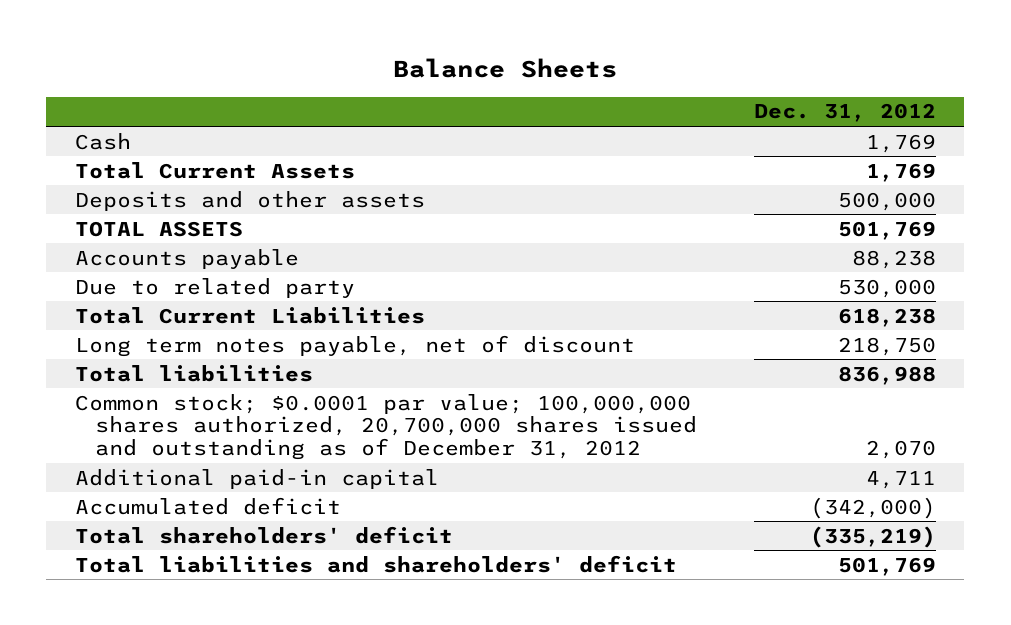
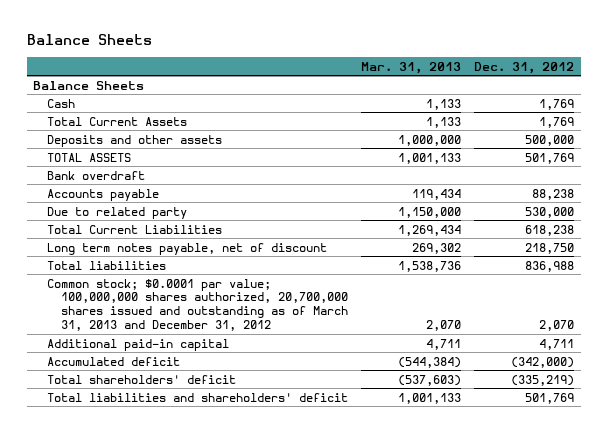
none -> [361,61,462,74] Mar. 31, 2013
none -> [33,80,145,90] Balance Sheets
none -> [47,170,146,180] Bank overdraft
[74,393,697,461] Common stock; $0.0001 par value; 100,000,000 shares authorized, 20,700,000 shares issued and outstanding as of December 31, 2012 -> [47,278,349,331] Common stock; $0.0001 par value; 100,000,000 shares authorized, 20,700,000 shares issued and outstanding as of March 31, 2013 and December 31, 2012

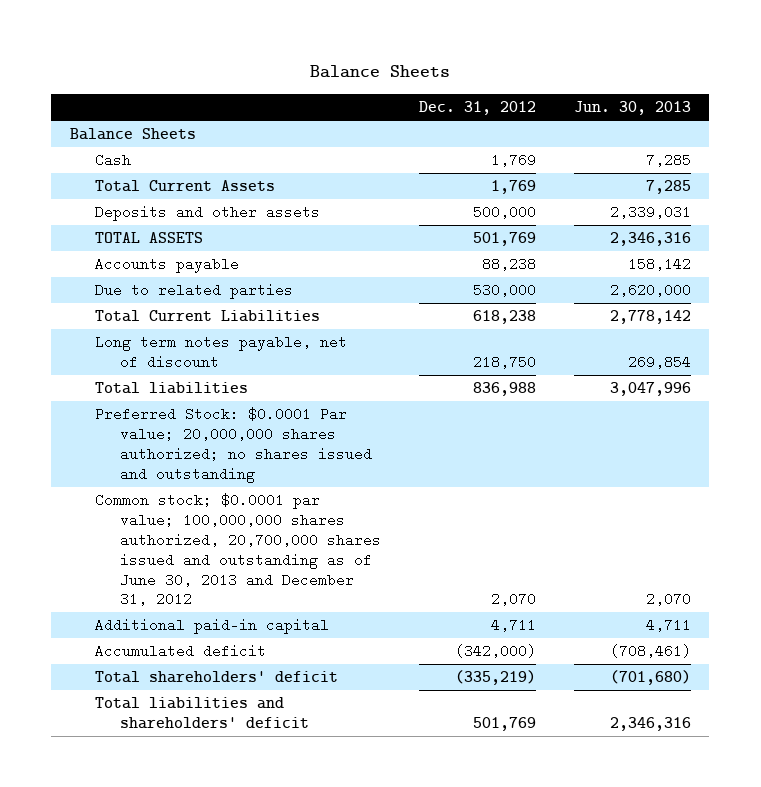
[361,61,462,74] Mar. 31, 2013 -> none
none -> [573,101,691,116] Jun. 30, 2013
[47,170,146,180] Bank overdraft -> none
[47,206,188,219] Due to related party -> [95,283,294,300] Due to related parties
none -> [95,407,372,483] Preferred Stock: $0.0001 Par value; 20,000,000 shares authorized; no shares issued and outstanding
[47,278,349,331] Common stock; $0.0001 par value; 100,000,000 shares authorized, 20,700,000 shares issued and outstanding as of March 31, 2013 and December 31, 2012 -> [95,493,381,607] Common stock; $0.0001 par value; 100,000,000 shares authorized, 20,700,000 shares issued and outstanding as of June 30, 2013 and December 31, 2012

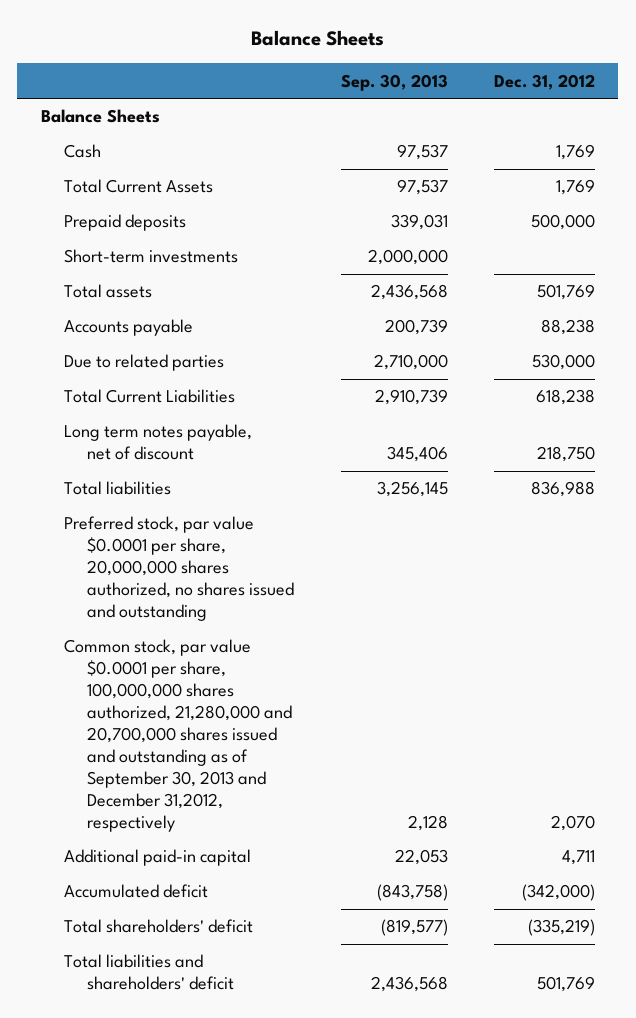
[573,101,691,116] Jun. 30, 2013 -> none
none -> [340,73,448,91] Sep. 30, 2013
[95,205,321,222] Deposits and other assets -> [63,214,186,232] Prepaid deposits
none -> [63,249,238,264] Short-term investments
[95,232,204,244] TOTAL ASSETS -> [63,284,152,299] Total assets
[95,407,372,483] Preferred Stock: $0.0001 Par value; 20,000,000 shares authorized; no shares issued and outstanding -> [63,516,295,622] Preferred stock, par value $0.0001 per share, 20,000,000 shares authorized, no shares issued and outstanding
[95,493,381,607] Common stock; $0.0001 par value; 100,000,000 shares authorized, 20,700,000 shares issued and outstanding as of June 30, 2013 and December 31, 2012 -> [63,639,293,832] Common stock, par value $0.0001 per share, 100,000,000 shares authorized, 21,280,000 and 20,700,000 shares issued and outstanding as of September 30, 2013 and December 31,2012, respectively

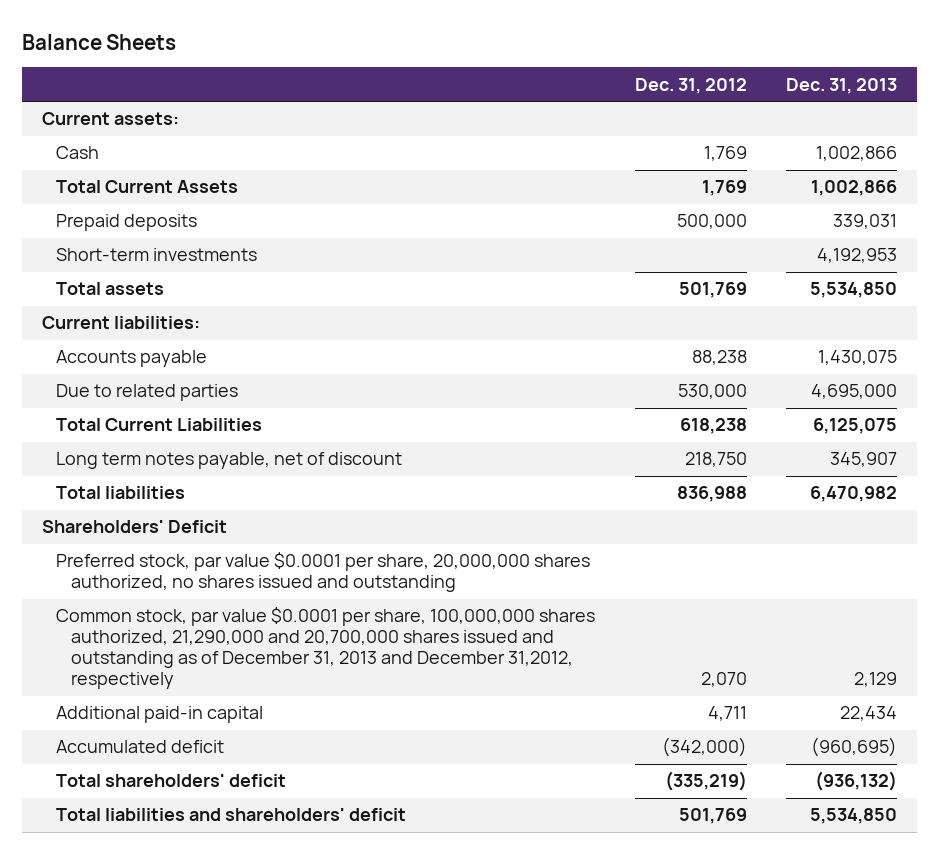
[340,73,448,91] Sep. 30, 2013 -> none
none -> [786,77,898,94] Dec. 31, 2013
[40,109,160,124] Balance Sheets -> none
none -> [41,112,179,126] Current assets:
none -> [41,316,200,330] Current liabilities:
none -> [41,520,227,534] Shareholders' Deficit
[63,639,293,832] Common stock, par value $0.0001 per share, 100,000,000 shares authorized, 21,280,000 and 20,700,000 shares issued and outstanding as of September 30, 2013 and December 31,2012, respectively -> [56,607,596,690] Common stock, par value $0.0001 per share, 100,000,000 shares authorized, 21,290,000 and 20,700,000 shares issued and outstanding as of December 31, 2013 and December 31,2012, respectively

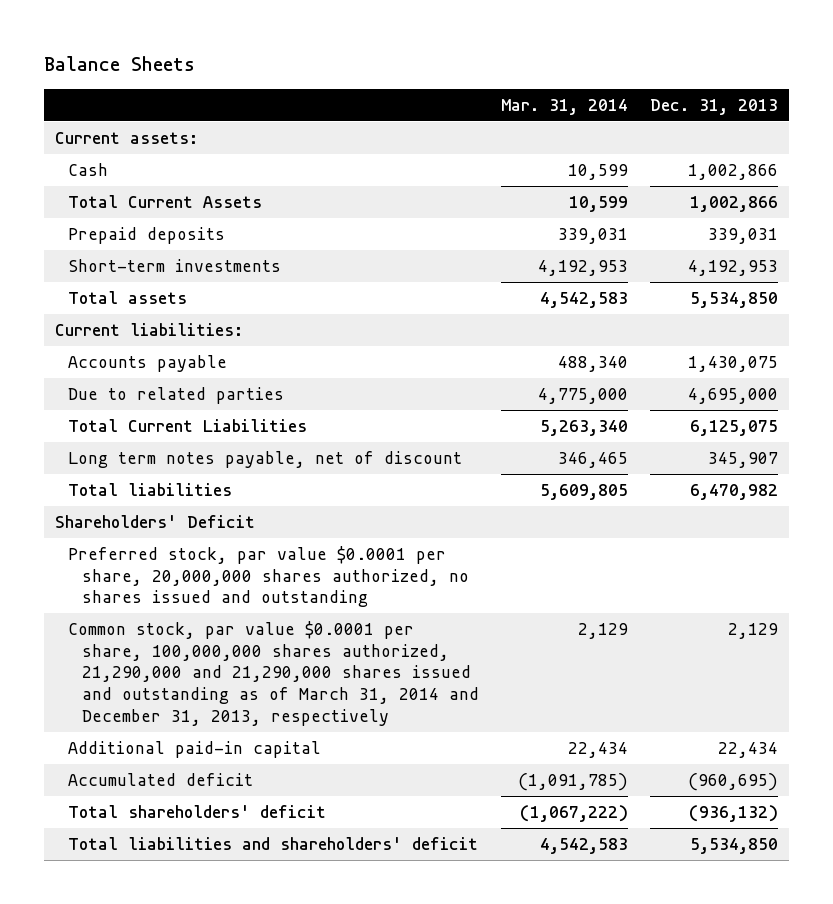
[634,77,747,94] Dec. 31, 2012 -> none
none -> [500,98,628,115] Mar. 31, 2014
[56,607,596,690] Common stock, par value $0.0001 per share, 100,000,000 shares authorized, 21,290,000 and 20,700,000 shares issued and outstanding as of December 31, 2013 and December 31,2012, respectively -> [68,621,479,726] Common stock, par value $0.0001 per share, 100,000,000 shares authorized, 21,290,000 and 21,290,000 shares issued and outstanding as of March 31, 2014 and December 31, 2013, respectively

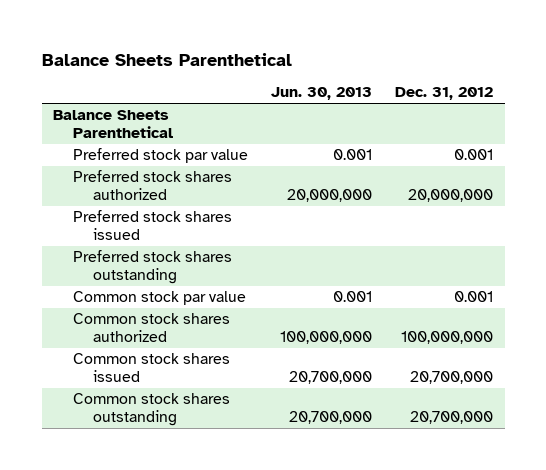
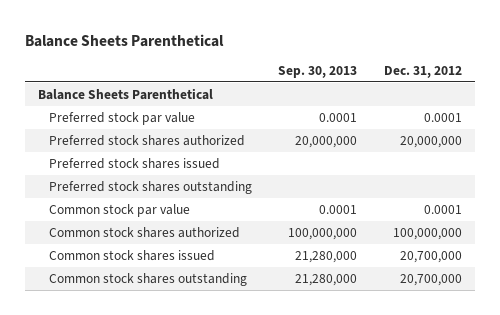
[271,87,373,101] Jun. 30, 2013 -> none
none -> [278,65,358,78] Sep. 30, 2013
[454,149,494,161] 0.001 -> [423,112,462,122] 0.0001
[454,291,494,303] 0.001 -> [423,204,462,214] 0.0001

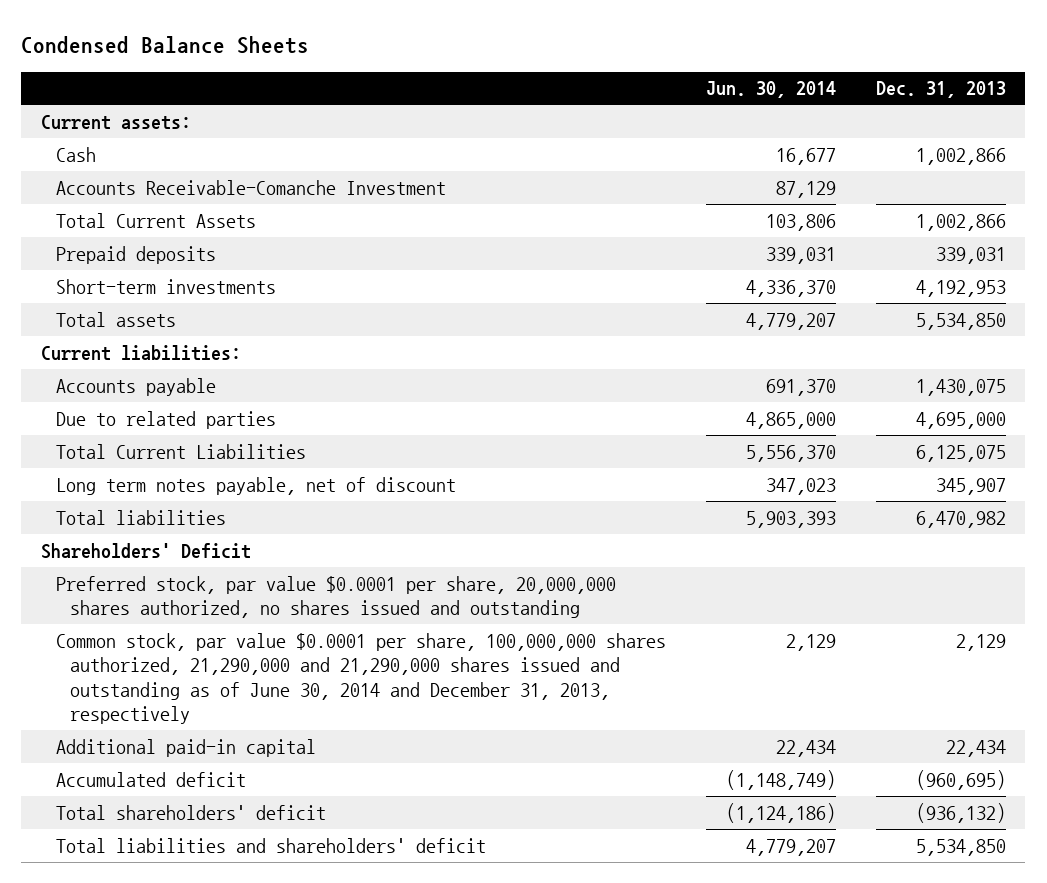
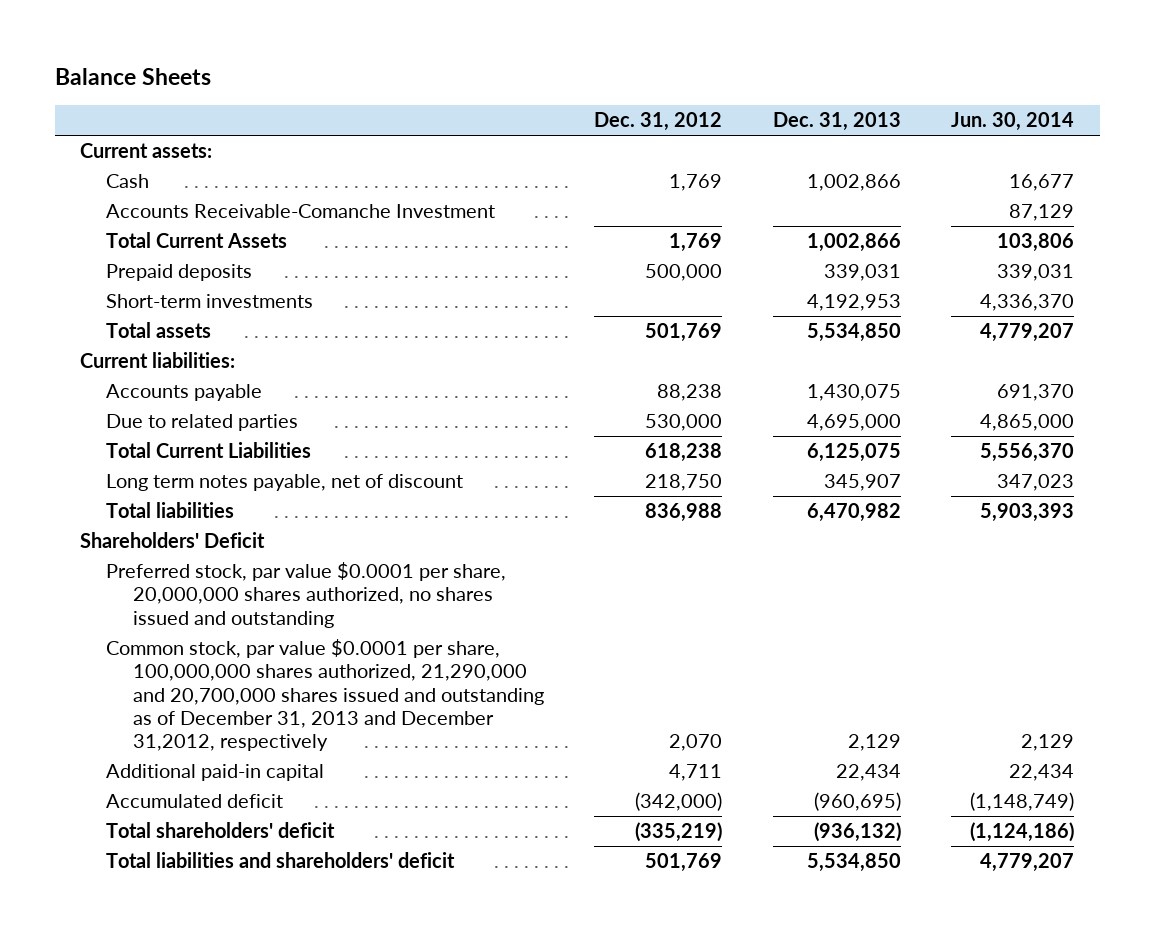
[21,36,310,55] Condensed Balance Sheets -> [54,67,211,85] Balance Sheets
none -> [594,111,723,131] Dec. 31, 2012
[55,632,666,725] Common stock, par value $0.0001 per share, 100,000,000 shares authorized, 21,290,000 and 21,290,000 shares issued and outstanding as of June 30, 2014 and December 31, 2013, respectively -> [106,639,544,751] Common stock, par value $0.0001 per share, 100,000,000 shares authorized, 21,290,000 and 20,700,000 shares issued and outstanding as of December 31, 2013 and December 31,2012, respectively

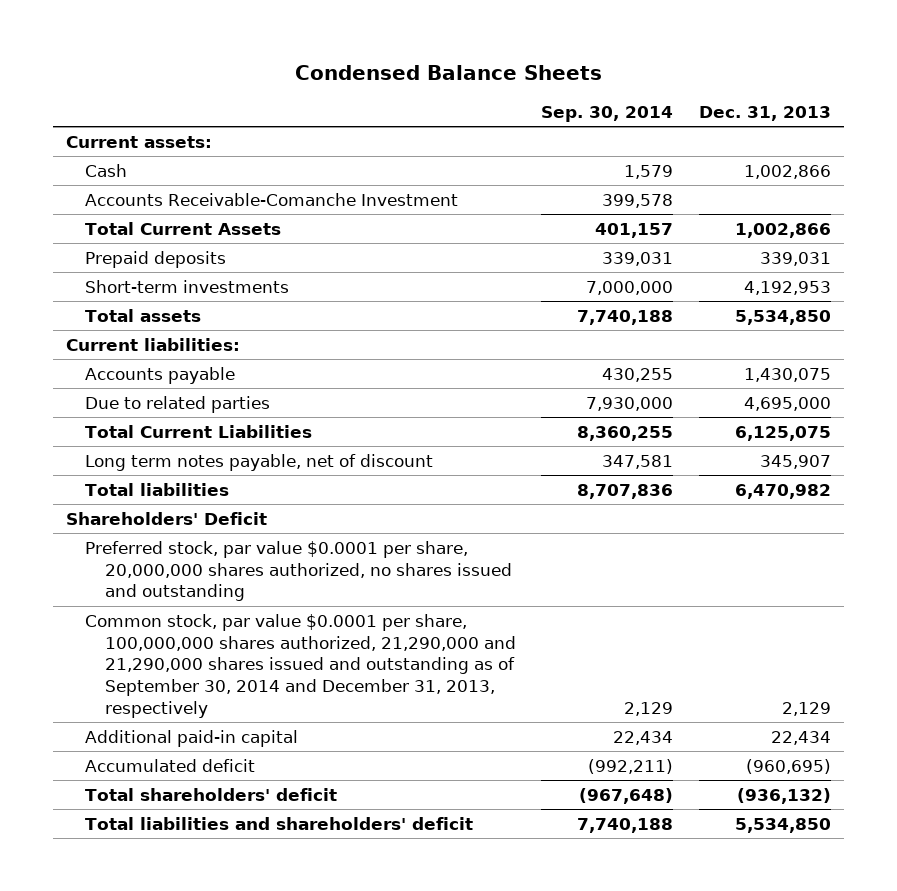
[54,67,211,85] Balance Sheets -> [294,65,602,81] Condensed Balance Sheets
[594,111,723,131] Dec. 31, 2012 -> none
[951,111,1075,131] Jun. 30, 2014 -> none
none -> [541,106,674,123] Sep. 30, 2014
[106,639,544,751] Common stock, par value $0.0001 per share, 100,000,000 shares authorized, 21,290,000 and 20,700,000 shares issued and outstanding as of December 31, 2013 and December 31,2012, respectively -> [85,613,516,718] Common stock, par value $0.0001 per share, 100,000,000 shares authorized, 21,290,000 and 21,290,000 shares issued and outstanding as of September 30, 2014 and December 31, 2013, respectively

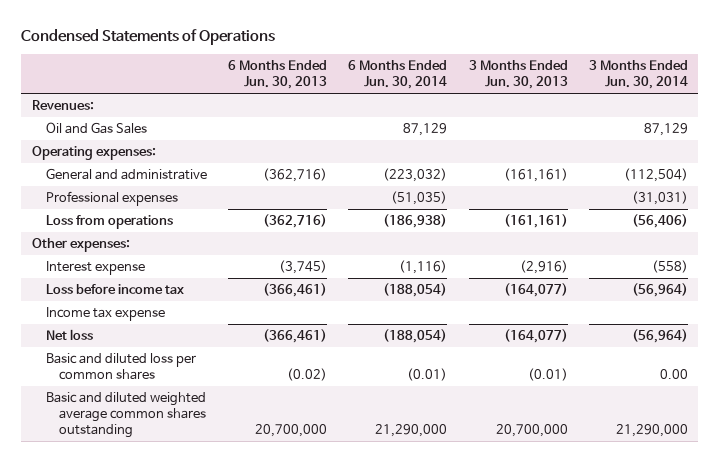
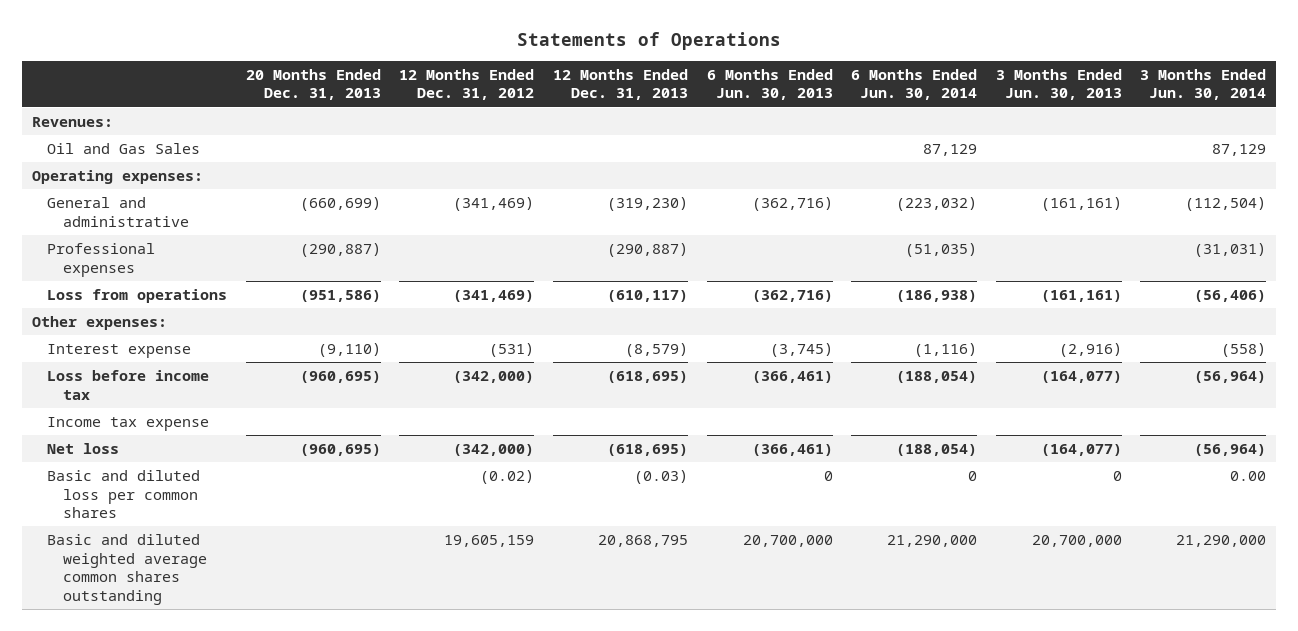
[21,29,276,46] Condensed Statements of Operations -> [517,31,782,50] Statements of Operations
none -> [245,68,381,101] 20 Months Ended Dec. 31, 2013
none -> [399,68,535,101] 12 Months Ended Dec. 31, 2012
none -> [553,68,689,101] 12 Months Ended Dec. 31, 2013
[286,368,327,382] (0.02) -> [823,470,833,481] 0
[407,368,448,382] (0.01) -> [968,470,978,481] 0
[527,368,568,382] (0.01) -> [1112,470,1122,481] 0

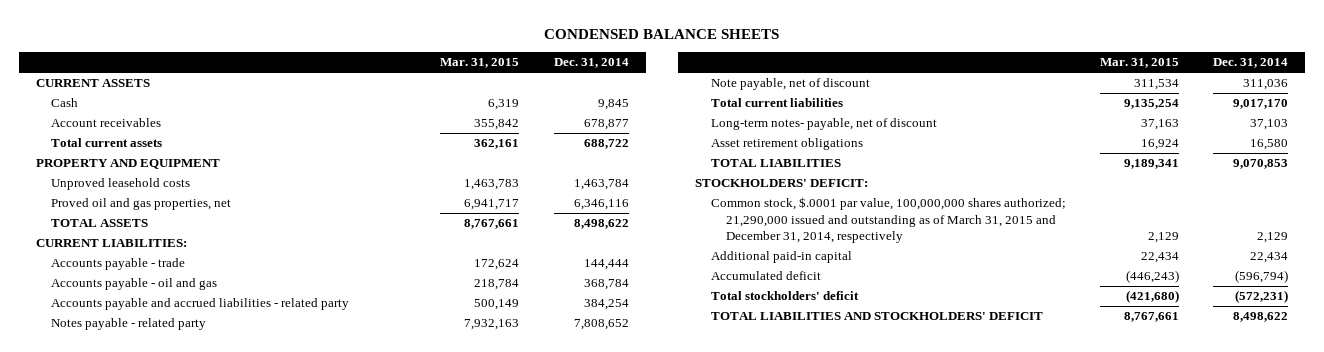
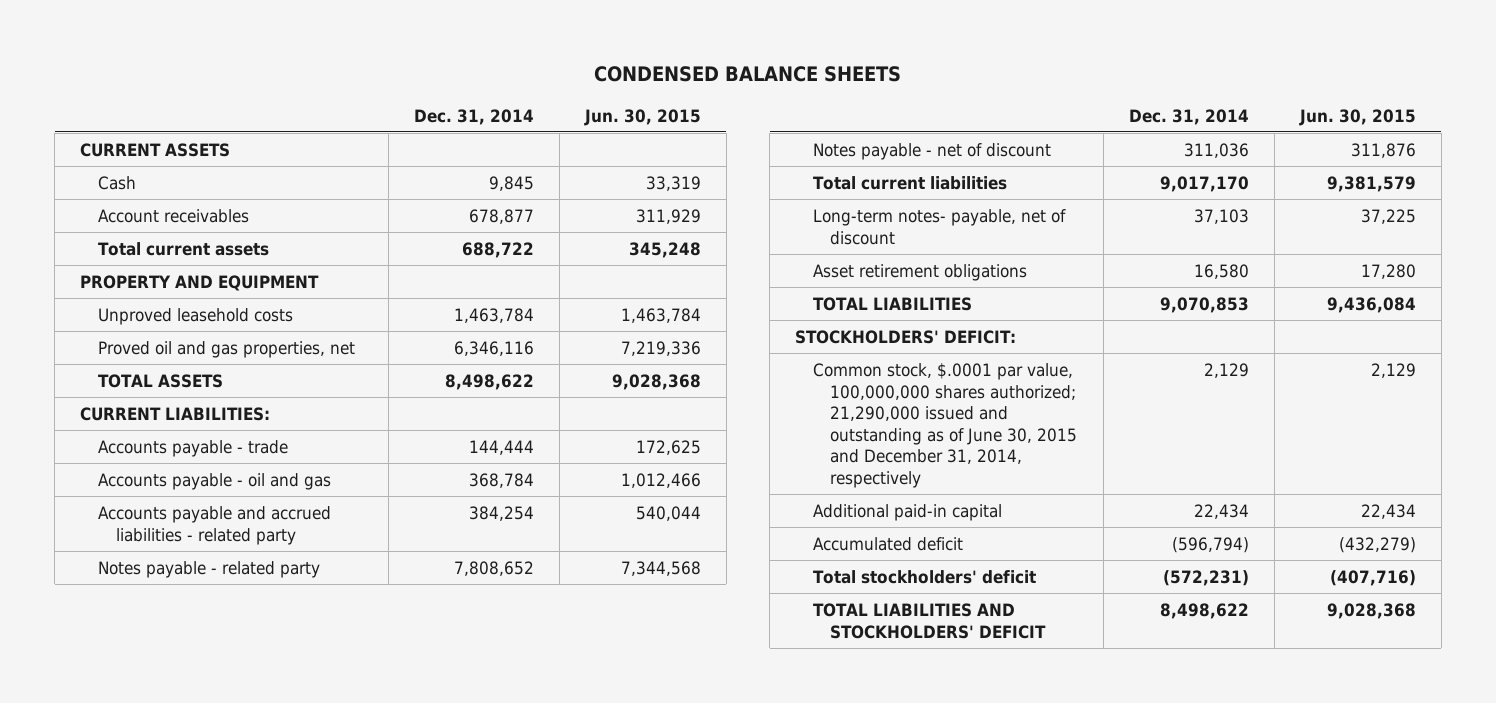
[440,58,520,69] Mar. 31, 2015 -> none
none -> [583,108,701,126] Jun. 30, 2015
[710,78,870,91] Note payable, net of discount -> [812,142,1051,160] Notes payable - net of discount
[710,197,1066,244] Common stock, $.0001 par value, 100,000,000 shares authorized; 21,290,000 issued and outstanding as of March 31, 2015 and December 31, 2014, respectively -> [812,362,1078,489] Common stock, $.0001 par value, 100,000,000 shares authorized; 21,290,000 issued and outstanding as of June 30, 2015 and December 31, 2014, respectively

